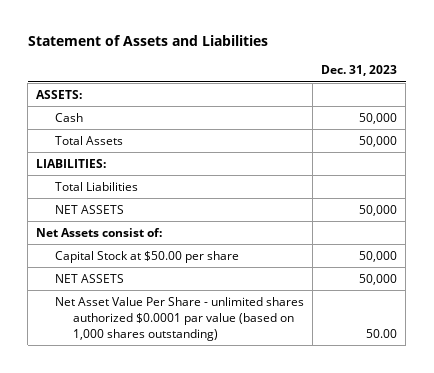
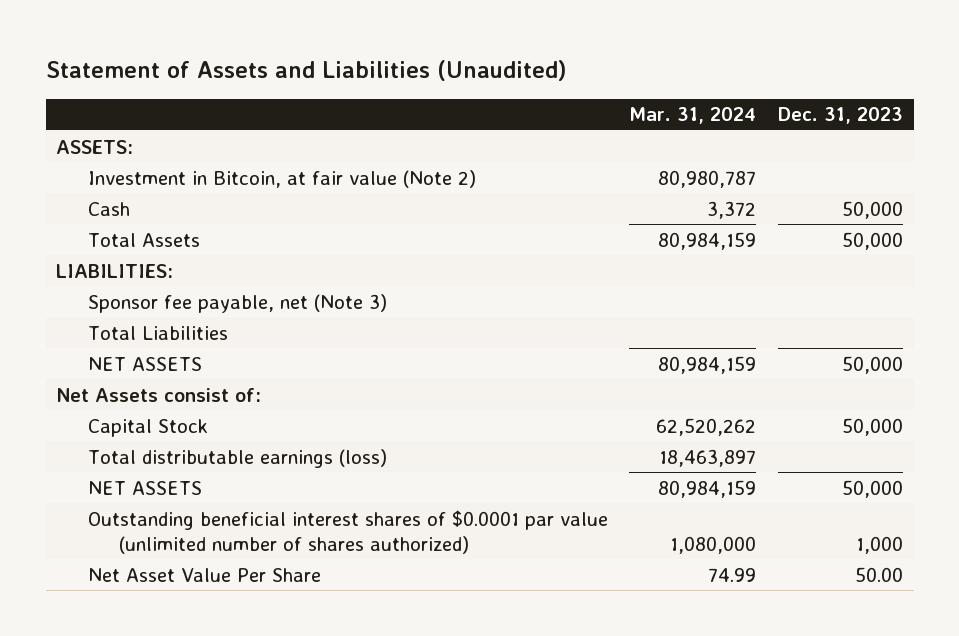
[27,35,268,47] Statement of Assets and Liabilities -> [45,59,567,81] Statement of Assets and Liabilities (Unaudited)
none -> [629,107,757,125] Mar. 31, 2024
none -> [87,169,476,188] Investment in Bitcoin, at fair value (Note 2)
none -> [87,293,387,313] Sponsor fee payable, net (Note 3)
[54,251,239,264] Capital Stock at $50.00 per share -> none
none -> [87,418,208,437] Capital Stock
none -> [87,448,387,468] Total distributable earnings (loss)
none -> [87,509,608,554] Outstanding beneficial interest shares of $0.0001 par value (unlimited number of shares authorized)
[54,297,304,341] Net Asset Value Per Share - unlimited shares authorized $0.0001 par value (based on 1,000 shares outstanding) -> [87,567,321,582] Net Asset Value Per Share

